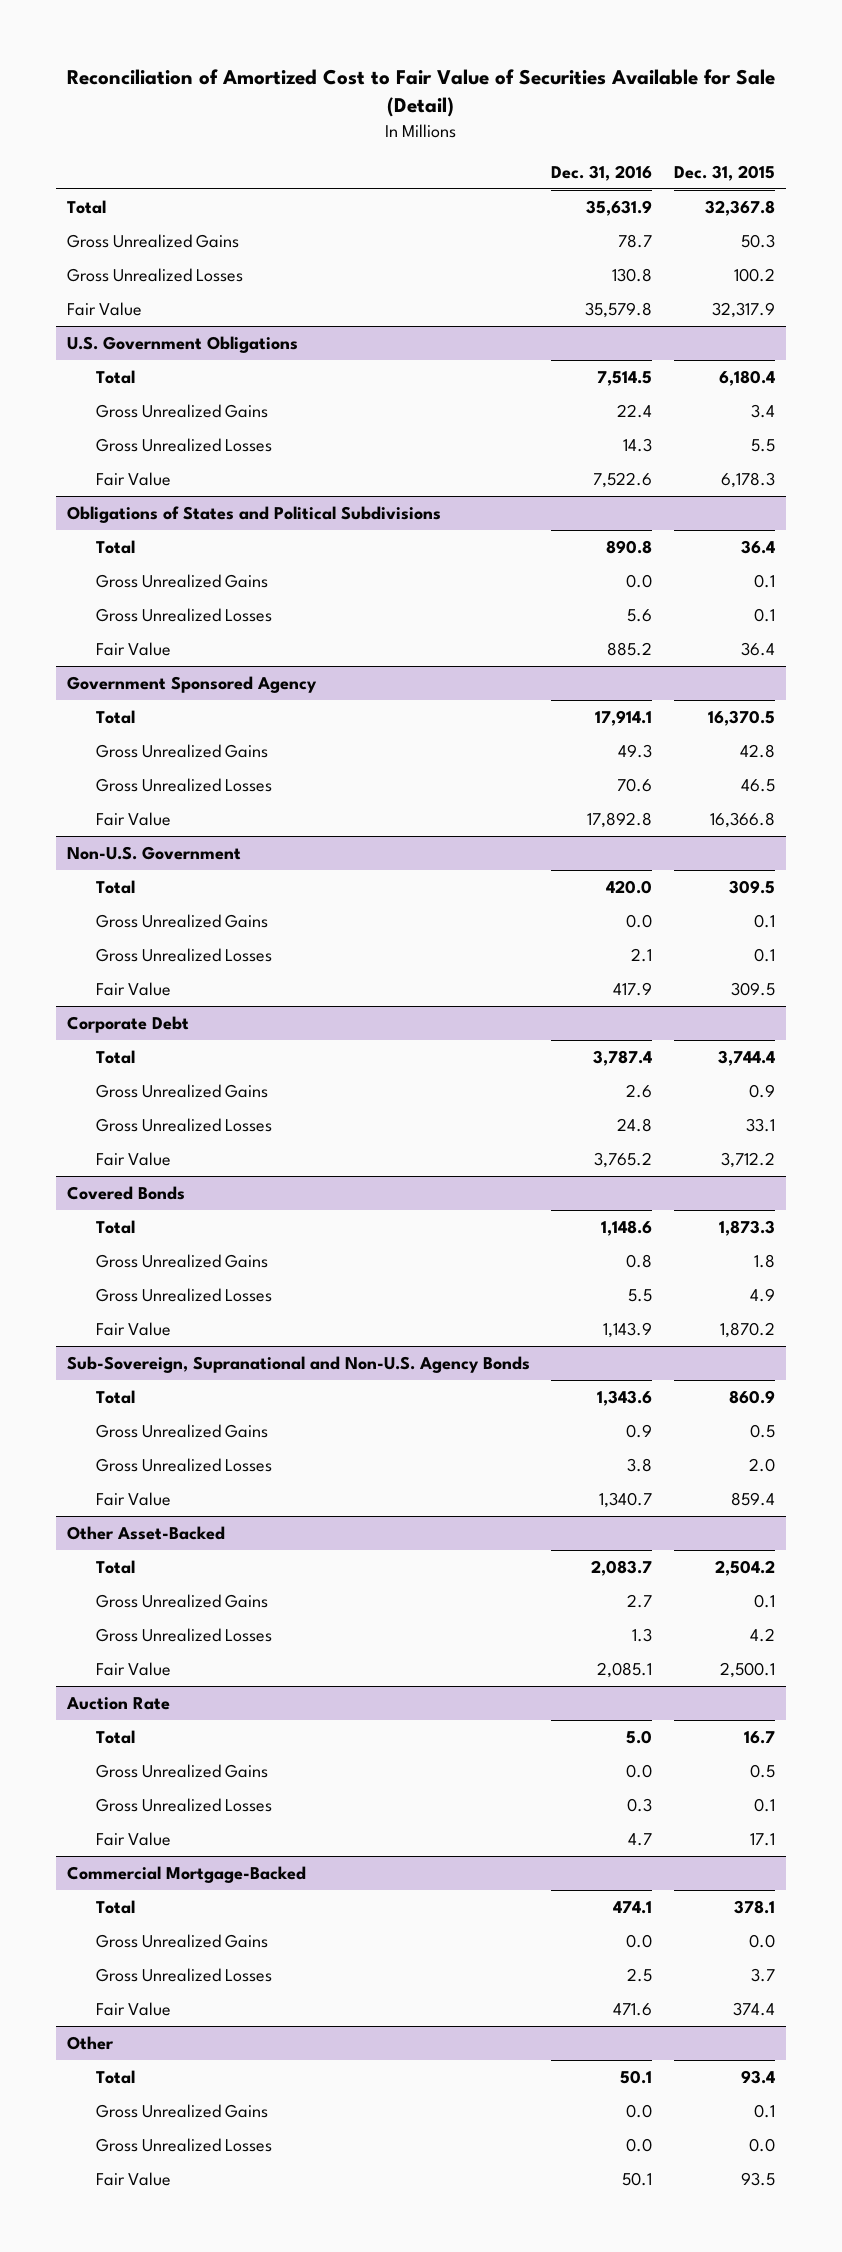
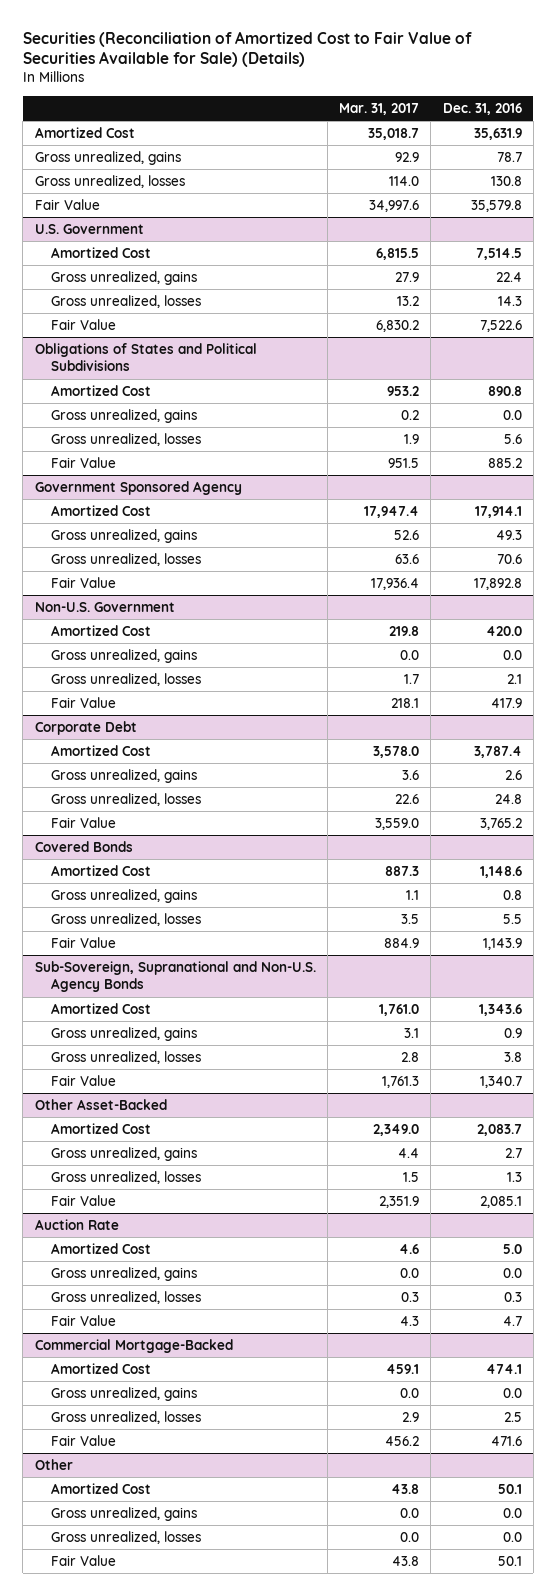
[66,69,775,118] Reconciliation of Amortized Cost to Fair Value of Securities Available for Sale (Detail) -> [22,30,472,68] Securities (Reconciliation of Amortized Cost to Fair Value of Securities Available for Sale) (Details)
[674,164,776,181] Dec. 31, 2015 -> none
none -> [339,102,420,115] Mar. 31, 2017
[66,199,106,214] Total -> [34,126,135,138] Amortized Cost
[66,233,239,248] Gross Unrealized Gains -> [34,150,181,165] Gross unrealized, gains
[66,267,243,282] Gross Unrealized Losses -> [34,174,185,188] Gross unrealized, losses
[66,335,298,353] U.S. Government Obligations -> [34,223,144,234] U.S. Government
[95,369,135,384] Total -> [50,246,151,258] Amortized Cost
[95,403,268,418] Gross Unrealized Gains -> [50,270,197,285] Gross unrealized, gains
[95,437,272,452] Gross Unrealized Losses -> [50,294,201,308] Gross unrealized, losses
[95,539,135,554] Total -> [50,384,151,396] Amortized Cost
[95,573,268,588] Gross Unrealized Gains -> [50,408,197,423] Gross unrealized, gains
[95,607,272,622] Gross Unrealized Losses -> [50,432,201,446] Gross unrealized, losses
[95,709,135,724] Total -> [50,504,151,516] Amortized Cost
[95,743,268,758] Gross Unrealized Gains -> [50,528,197,543] Gross unrealized, gains
[95,777,272,792] Gross Unrealized Losses -> [50,552,201,566] Gross unrealized, losses
[95,879,135,894] Total -> [50,624,151,636] Amortized Cost
[95,913,268,928] Gross Unrealized Gains -> [50,648,197,663] Gross unrealized, gains
[95,947,272,962] Gross Unrealized Losses -> [50,672,201,686] Gross unrealized, losses
[95,1049,135,1064] Total -> [50,744,151,756] Amortized Cost
[95,1083,268,1098] Gross Unrealized Gains -> [50,768,197,783] Gross unrealized, gains
[95,1117,272,1132] Gross Unrealized Losses -> [50,792,201,806] Gross unrealized, losses
[95,1219,135,1234] Total -> [50,864,151,876] Amortized Cost
[95,1253,268,1268] Gross Unrealized Gains -> [50,888,197,903] Gross unrealized, gains
[95,1287,272,1302] Gross Unrealized Losses -> [50,912,201,926] Gross unrealized, losses
[95,1389,135,1404] Total -> [50,1002,151,1014] Amortized Cost
[95,1423,268,1438] Gross Unrealized Gains -> [50,1026,197,1041] Gross unrealized, gains
[95,1457,272,1472] Gross Unrealized Losses -> [50,1050,201,1064] Gross unrealized, losses
[95,1559,135,1574] Total -> [50,1122,151,1134] Amortized Cost
[95,1593,268,1608] Gross Unrealized Gains -> [50,1146,197,1161] Gross unrealized, gains
[95,1627,272,1642] Gross Unrealized Losses -> [50,1170,201,1184] Gross unrealized, losses
[95,1729,135,1744] Total -> [50,1242,151,1254] Amortized Cost
[95,1763,268,1778] Gross Unrealized Gains -> [50,1266,197,1281] Gross unrealized, gains
[95,1797,272,1812] Gross Unrealized Losses -> [50,1290,201,1304] Gross unrealized, losses
[95,1899,135,1914] Total -> [50,1362,151,1374] Amortized Cost
[95,1933,268,1948] Gross Unrealized Gains -> [50,1386,197,1401] Gross unrealized, gains
[95,1967,272,1982] Gross Unrealized Losses -> [50,1410,201,1424] Gross unrealized, losses
[95,2069,135,2084] Total -> [50,1482,151,1494] Amortized Cost
[95,2103,268,2118] Gross Unrealized Gains -> [50,1506,197,1521] Gross unrealized, gains
[95,2137,272,2152] Gross Unrealized Losses -> [50,1530,201,1544] Gross unrealized, losses

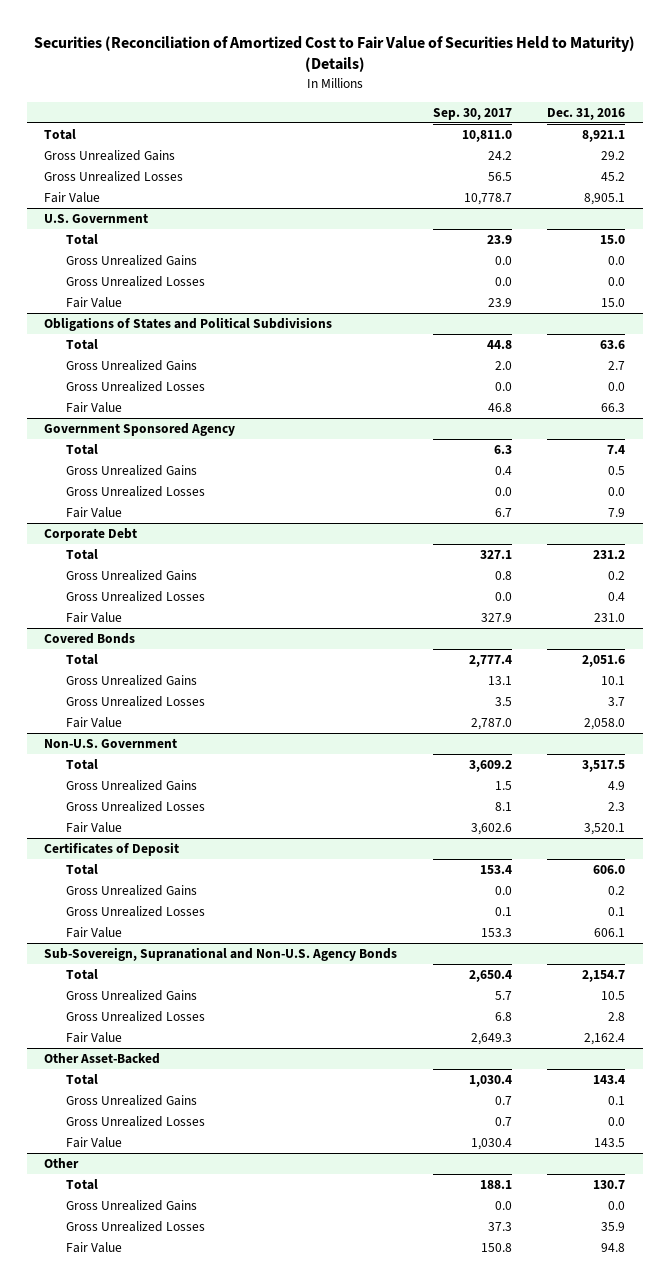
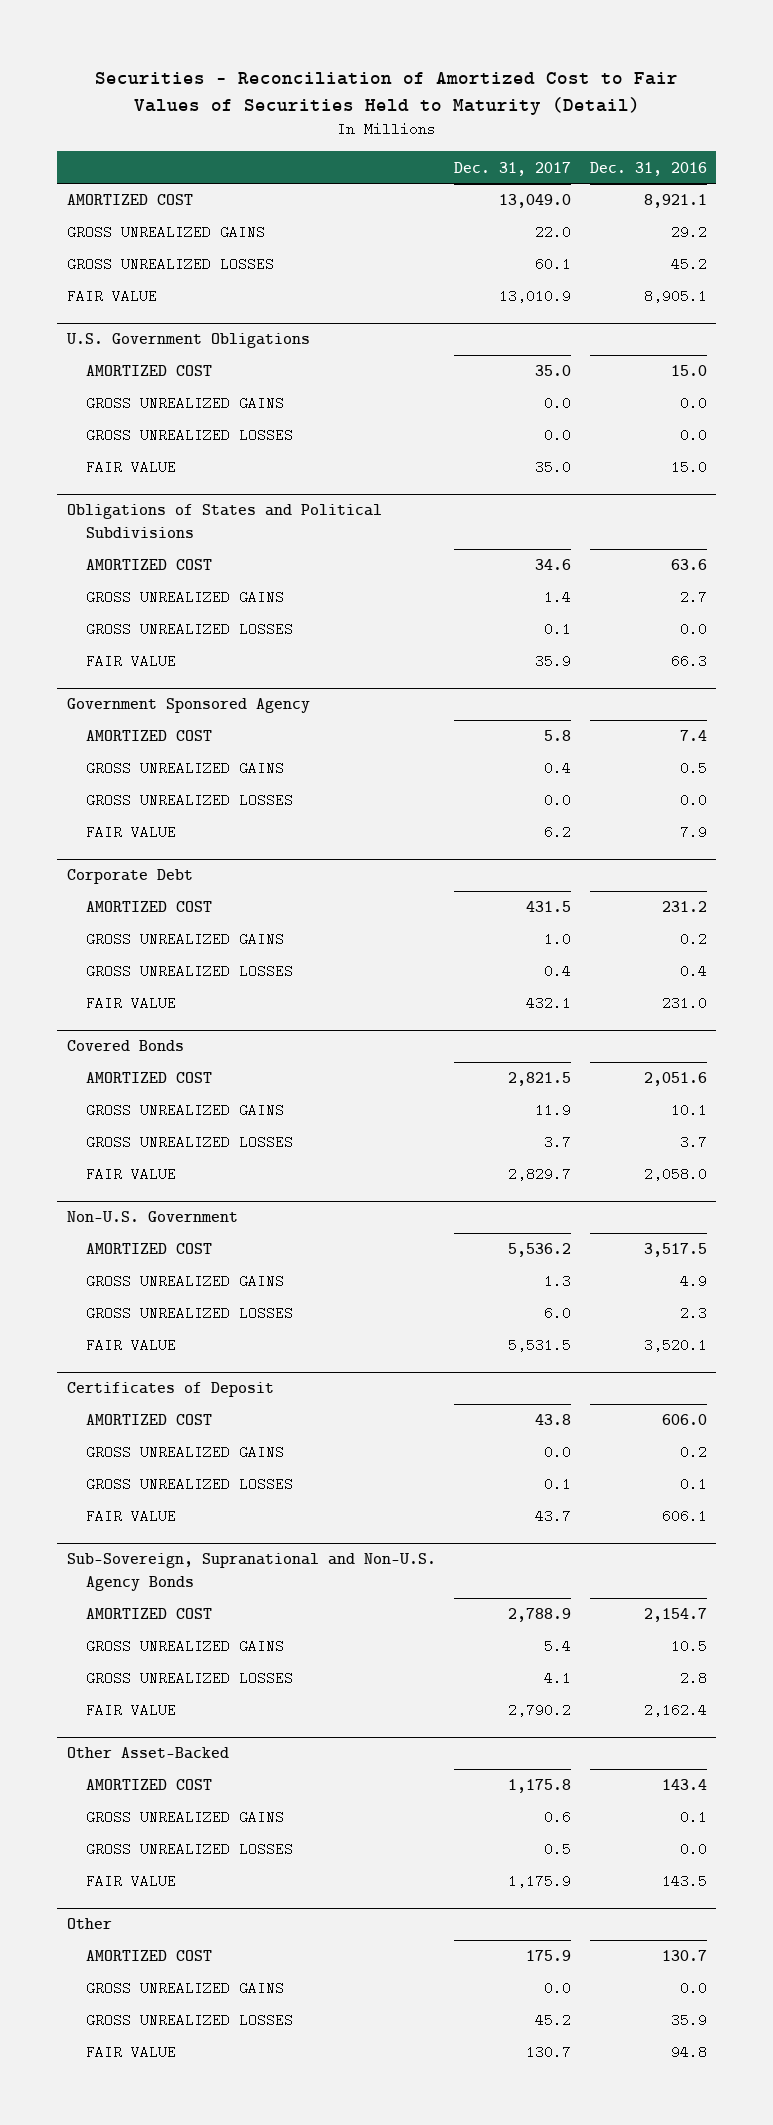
[33,36,635,73] Securities (Reconciliation of Amortized Cost to Fair Value of Securities Held to Maturity) (Details) -> [94,72,678,115] Securities - Reconciliation of Amortized Cost to Fair Values of Securities Held to Maturity (Detail)
[432,107,512,120] Sep. 30, 2017 -> none
none -> [454,161,572,176] Dec. 31, 2017
[44,129,77,141] Total -> [66,194,193,206] AMORTIZED COST
[44,150,176,162] Gross Unrealized Gains -> [66,225,265,240] GROSS UNREALIZED GAINS
[44,171,184,183] Gross Unrealized Losses -> [66,257,274,272] GROSS UNREALIZED LOSSES
[44,192,101,204] Fair Value -> [66,289,157,304] FAIR VALUE
[44,213,149,224] U.S. Government -> [65,333,310,349] U.S. Government Obligations
[65,234,98,246] Total -> [86,365,213,377] AMORTIZED COST
[65,255,197,267] Gross Unrealized Gains -> [86,396,285,411] GROSS UNREALIZED GAINS
[65,276,205,288] Gross Unrealized Losses -> [86,428,294,443] GROSS UNREALIZED LOSSES
[65,297,122,309] Fair Value -> [86,460,177,475] FAIR VALUE
[65,339,98,351] Total -> [86,559,213,571] AMORTIZED COST
[65,360,197,372] Gross Unrealized Gains -> [86,590,285,605] GROSS UNREALIZED GAINS
[65,381,205,393] Gross Unrealized Losses -> [86,622,294,637] GROSS UNREALIZED LOSSES
[65,402,122,414] Fair Value -> [86,654,177,669] FAIR VALUE
[65,444,98,456] Total -> [86,730,213,742] AMORTIZED COST
[65,465,197,477] Gross Unrealized Gains -> [86,761,285,776] GROSS UNREALIZED GAINS
[65,486,205,498] Gross Unrealized Losses -> [86,793,294,808] GROSS UNREALIZED LOSSES
[65,507,122,519] Fair Value -> [86,825,177,840] FAIR VALUE
[65,549,98,561] Total -> [86,901,213,913] AMORTIZED COST
[65,570,197,582] Gross Unrealized Gains -> [86,932,285,947] GROSS UNREALIZED GAINS
[65,591,205,603] Gross Unrealized Losses -> [86,964,294,979] GROSS UNREALIZED LOSSES
[65,612,122,624] Fair Value -> [86,996,177,1011] FAIR VALUE
[65,654,98,666] Total -> [86,1072,213,1084] AMORTIZED COST
[65,675,197,687] Gross Unrealized Gains -> [86,1103,285,1118] GROSS UNREALIZED GAINS
[65,696,205,708] Gross Unrealized Losses -> [86,1135,294,1150] GROSS UNREALIZED LOSSES
[65,717,122,729] Fair Value -> [86,1167,177,1182] FAIR VALUE
[65,759,98,771] Total -> [86,1243,213,1255] AMORTIZED COST
[65,780,197,792] Gross Unrealized Gains -> [86,1274,285,1289] GROSS UNREALIZED GAINS
[65,801,205,813] Gross Unrealized Losses -> [86,1306,294,1321] GROSS UNREALIZED LOSSES
[65,822,122,834] Fair Value -> [86,1338,177,1353] FAIR VALUE
[65,864,98,876] Total -> [86,1414,213,1426] AMORTIZED COST
[65,885,197,897] Gross Unrealized Gains -> [86,1445,285,1460] GROSS UNREALIZED GAINS
[65,906,205,918] Gross Unrealized Losses -> [86,1477,294,1492] GROSS UNREALIZED LOSSES
[65,927,122,939] Fair Value -> [86,1509,177,1524] FAIR VALUE
[65,969,98,981] Total -> [86,1608,213,1620] AMORTIZED COST
[65,990,197,1002] Gross Unrealized Gains -> [86,1639,285,1654] GROSS UNREALIZED GAINS
[65,1011,205,1023] Gross Unrealized Losses -> [86,1671,294,1686] GROSS UNREALIZED LOSSES
[65,1032,122,1044] Fair Value -> [86,1703,177,1718] FAIR VALUE
[65,1074,98,1086] Total -> [86,1779,213,1791] AMORTIZED COST
[65,1095,197,1107] Gross Unrealized Gains -> [86,1810,285,1825] GROSS UNREALIZED GAINS
[65,1116,205,1128] Gross Unrealized Losses -> [86,1842,294,1857] GROSS UNREALIZED LOSSES
[65,1137,122,1149] Fair Value -> [86,1874,177,1889] FAIR VALUE
[65,1179,98,1191] Total -> [86,1950,213,1962] AMORTIZED COST
[65,1200,197,1212] Gross Unrealized Gains -> [86,1981,285,1996] GROSS UNREALIZED GAINS
[65,1221,205,1233] Gross Unrealized Losses -> [86,2013,294,2028] GROSS UNREALIZED LOSSES
[65,1242,122,1254] Fair Value -> [86,2045,177,2060] FAIR VALUE

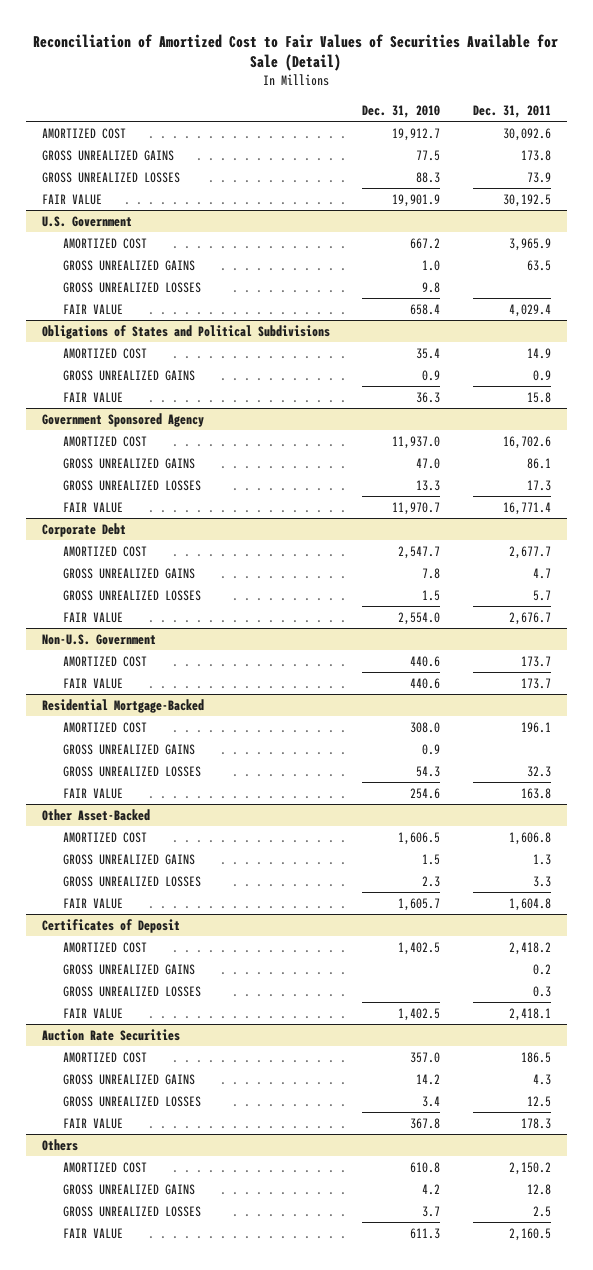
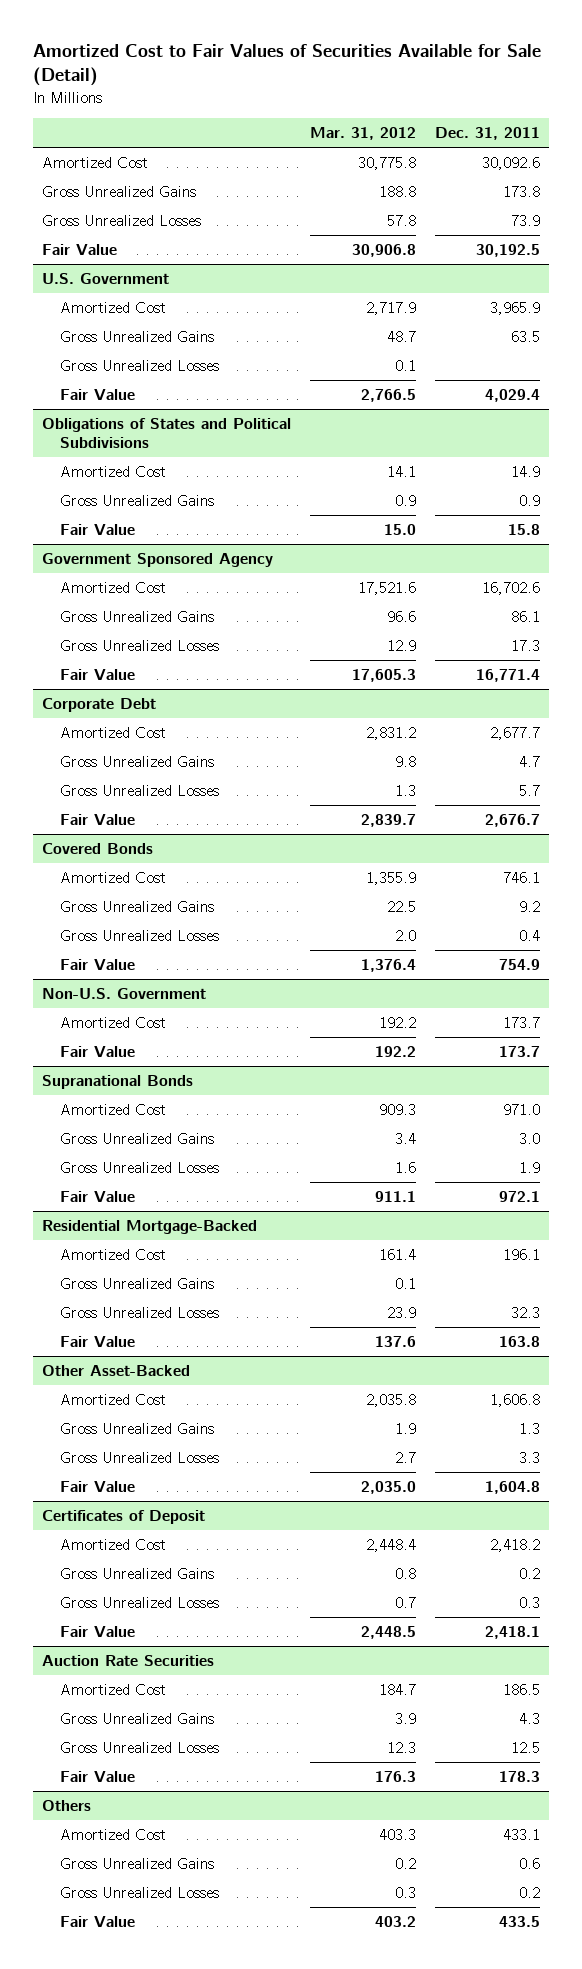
[33,33,559,72] Reconciliation of Amortized Cost to Fair Values of Securities Available for Sale (Detail) -> [32,44,541,87] Amortized Cost to Fair Values of Securities Available for Sale (Detail)
[362,104,441,118] Dec. 31, 2010 -> none
none -> [309,127,416,141] Mar. 31, 2012
[42,127,127,139] AMORTIZED COST -> [42,156,149,168] Amortized Cost
[42,149,175,161] GROSS UNREALIZED GAINS -> [42,185,197,197] Gross Unrealized Gains
[42,171,181,183] GROSS UNREALIZED LOSSES -> [42,214,202,226] Gross Unrealized Losses
[42,193,103,205] FAIR VALUE -> [42,243,118,255] Fair Value
[62,237,147,249] AMORTIZED COST -> [60,301,167,313] Amortized Cost
[62,259,195,271] GROSS UNREALIZED GAINS -> [60,330,215,342] Gross Unrealized Gains
[62,281,201,293] GROSS UNREALIZED LOSSES -> [60,359,220,371] Gross Unrealized Losses
[62,303,123,315] FAIR VALUE -> [60,388,136,400] Fair Value
[62,347,147,359] AMORTIZED COST -> [60,465,167,477] Amortized Cost
[62,369,195,381] GROSS UNREALIZED GAINS -> [60,494,215,506] Gross Unrealized Gains
[62,391,123,403] FAIR VALUE -> [60,523,136,535] Fair Value
[62,435,147,447] AMORTIZED COST -> [60,581,167,593] Amortized Cost
[62,457,195,469] GROSS UNREALIZED GAINS -> [60,610,215,622] Gross Unrealized Gains
[62,479,201,491] GROSS UNREALIZED LOSSES -> [60,639,220,651] Gross Unrealized Losses
[62,501,123,513] FAIR VALUE -> [60,668,136,680] Fair Value
[62,545,147,557] AMORTIZED COST -> [60,726,167,738] Amortized Cost
[62,567,195,579] GROSS UNREALIZED GAINS -> [60,755,215,767] Gross Unrealized Gains
[62,589,201,601] GROSS UNREALIZED LOSSES -> [60,784,220,796] Gross Unrealized Losses
[62,611,123,623] FAIR VALUE -> [60,813,136,825] Fair Value
none -> [42,842,154,854] Covered Bonds
none -> [60,871,167,883] Amortized Cost
none -> [60,900,215,912] Gross Unrealized Gains
none -> [60,929,220,941] Gross Unrealized Losses
none -> [60,958,136,970] Fair Value
[62,655,147,667] AMORTIZED COST -> [60,1016,167,1028] Amortized Cost
[62,677,123,689] FAIR VALUE -> [60,1045,136,1057] Fair Value
none -> [42,1074,194,1089] Supranational Bonds
none -> [60,1103,167,1115] Amortized Cost
none -> [60,1132,215,1144] Gross Unrealized Gains
none -> [60,1161,220,1173] Gross Unrealized Losses
none -> [60,1190,136,1202] Fair Value
[62,721,147,733] AMORTIZED COST -> [60,1248,167,1260] Amortized Cost
[62,743,195,755] GROSS UNREALIZED GAINS -> [60,1277,215,1289] Gross Unrealized Gains
[62,765,201,777] GROSS UNREALIZED LOSSES -> [60,1306,220,1318] Gross Unrealized Losses
[62,787,123,799] FAIR VALUE -> [60,1335,136,1347] Fair Value
[62,831,147,843] AMORTIZED COST -> [60,1393,167,1405] Amortized Cost
[62,853,195,865] GROSS UNREALIZED GAINS -> [60,1422,215,1434] Gross Unrealized Gains
[62,875,201,887] GROSS UNREALIZED LOSSES -> [60,1451,220,1463] Gross Unrealized Losses
[62,897,123,909] FAIR VALUE -> [60,1480,136,1492] Fair Value
[62,941,147,953] AMORTIZED COST -> [60,1538,167,1550] Amortized Cost
[62,963,195,975] GROSS UNREALIZED GAINS -> [60,1567,215,1579] Gross Unrealized Gains
[62,985,201,997] GROSS UNREALIZED LOSSES -> [60,1596,220,1608] Gross Unrealized Losses
[62,1007,123,1019] FAIR VALUE -> [60,1625,136,1637] Fair Value
[62,1051,147,1063] AMORTIZED COST -> [60,1683,167,1695] Amortized Cost
[62,1073,195,1085] GROSS UNREALIZED GAINS -> [60,1712,215,1724] Gross Unrealized Gains
[62,1095,201,1107] GROSS UNREALIZED LOSSES -> [60,1741,220,1753] Gross Unrealized Losses
[62,1117,123,1129] FAIR VALUE -> [60,1770,136,1782] Fair Value
[62,1161,147,1173] AMORTIZED COST -> [60,1828,167,1840] Amortized Cost
[508,1161,551,1175] 2,150.2 -> [502,1828,540,1840] 433.1
[62,1183,195,1195] GROSS UNREALIZED GAINS -> [60,1857,215,1869] Gross Unrealized Gains
[526,1183,551,1195] 12.8 -> [518,1857,540,1869] 0.6
[62,1205,201,1217] GROSS UNREALIZED LOSSES -> [60,1886,220,1898] Gross Unrealized Losses
[532,1205,551,1217] 2.5 -> [518,1886,540,1898] 0.2
[62,1227,123,1239] FAIR VALUE -> [60,1915,136,1927] Fair Value
[508,1227,551,1241] 2,160.5 -> [498,1915,540,1927] 433.5

